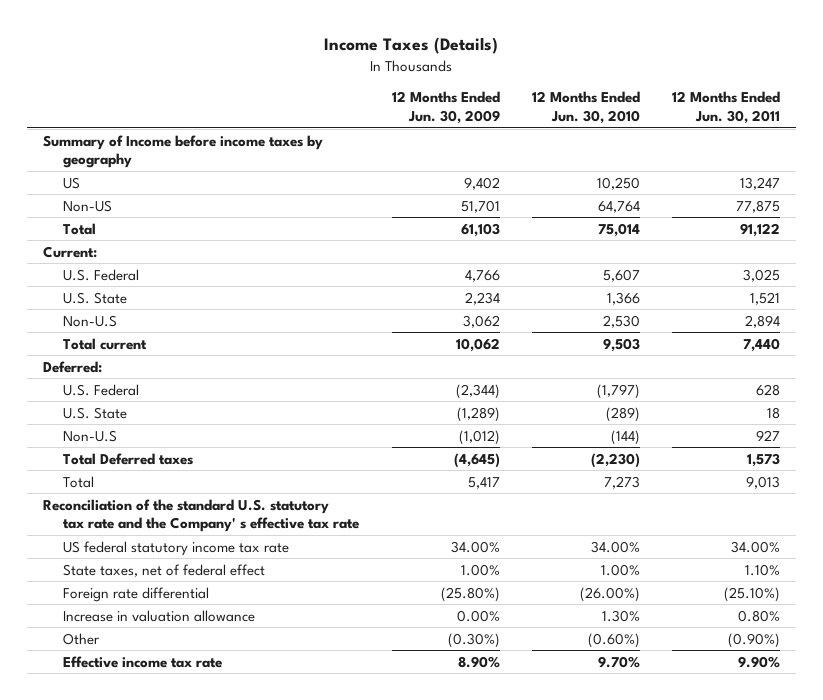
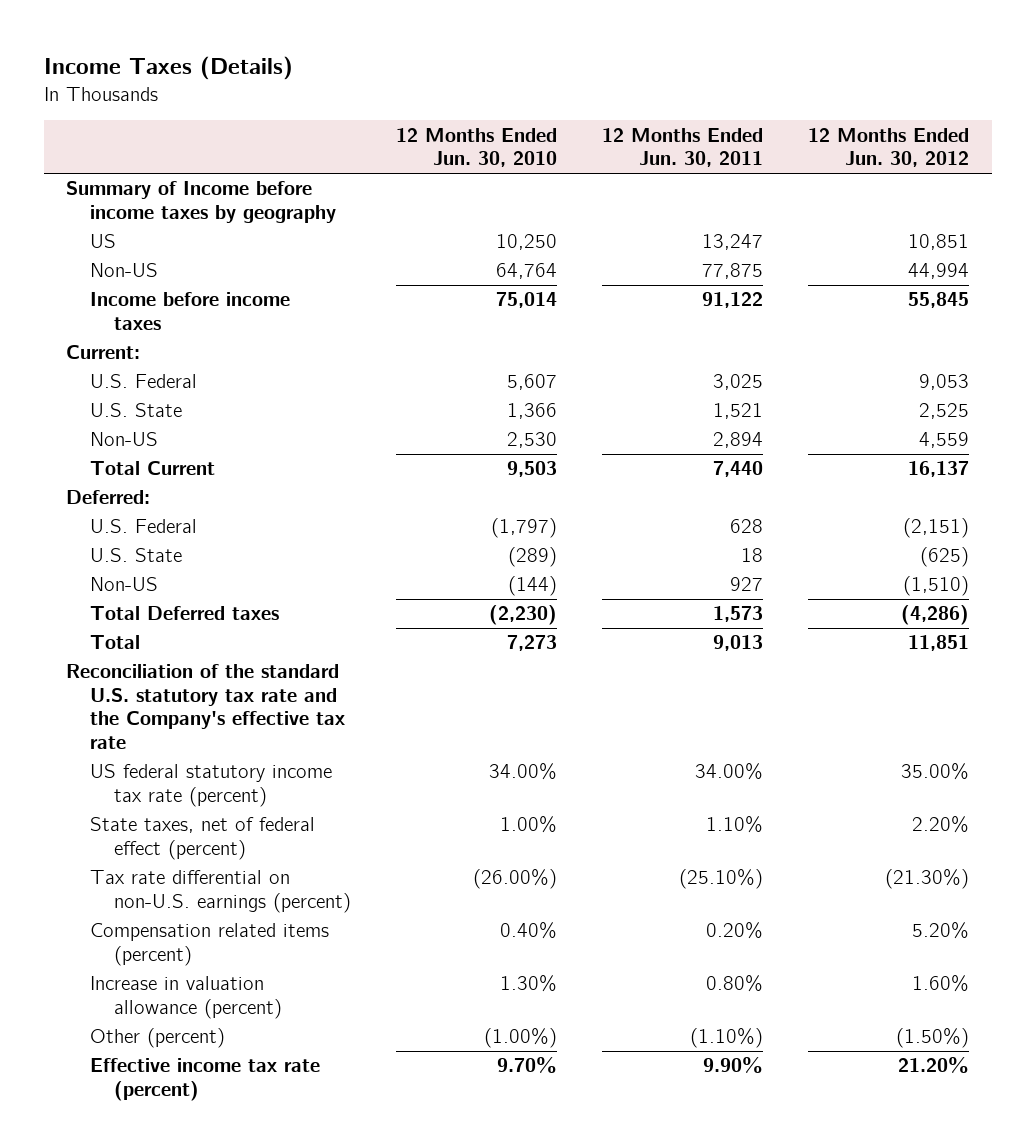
[391,91,500,125] 12 Months Ended Jun. 30, 2009 -> none
none -> [808,127,970,168] 12 Months Ended Jun. 30, 2012
[63,222,97,235] Total -> [90,292,291,330] Income before income taxes
[63,314,118,327] Non-U.S -> [90,432,159,447] Non-US
[63,337,148,350] Total current -> [90,461,216,476] Total Current
[63,429,118,442] Non-U.S -> [90,577,159,592] Non-US
[42,498,360,533] Reconciliation of the standard U.S. statutory tax rate and the Company' s effective tax rate -> [66,664,346,749] Reconciliation of the standard U.S. statutory tax rate and the Company's effective tax rate
[63,540,290,556] US federal statutory income tax rate -> [90,764,333,807] US federal statutory income tax rate (percent)
[63,563,266,577] State taxes, net of federal effect -> [90,817,316,860] State taxes, net of federal effect (percent)
[63,586,210,602] Foreign rate differential -> [90,870,352,913] Tax rate differential on non-U.S. earnings (percent)
none -> [90,923,330,966] Compensation related items (percent)
[63,609,256,622] Increase in valuation allowance -> [90,976,283,1019] Increase in valuation allowance (percent)
[63,632,101,645] Other -> [90,1028,226,1049] Other (percent)
[587,632,640,648] (0.60%) -> [484,1028,558,1049] (1.00%)
[727,632,780,648] (0.90%) -> [690,1028,764,1049] (1.10%)
[63,655,223,668] Effective income tax rate -> [90,1058,321,1101] Effective income tax rate (percent)

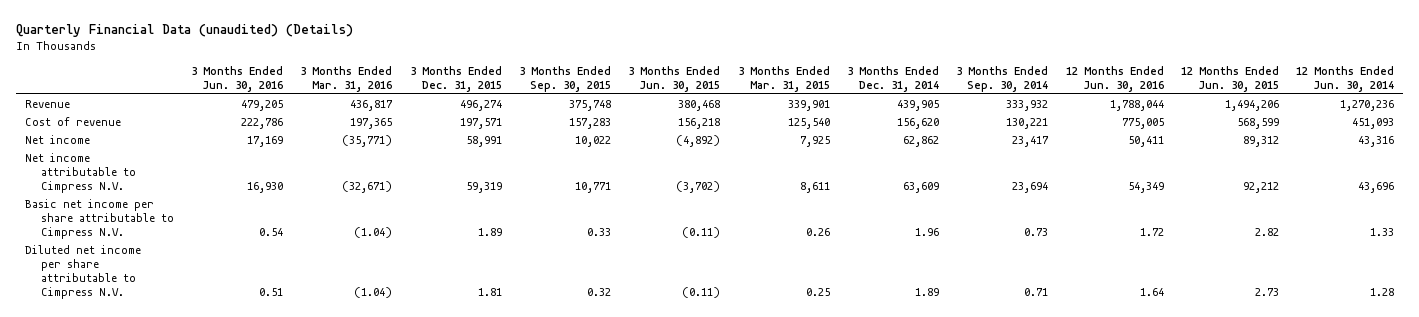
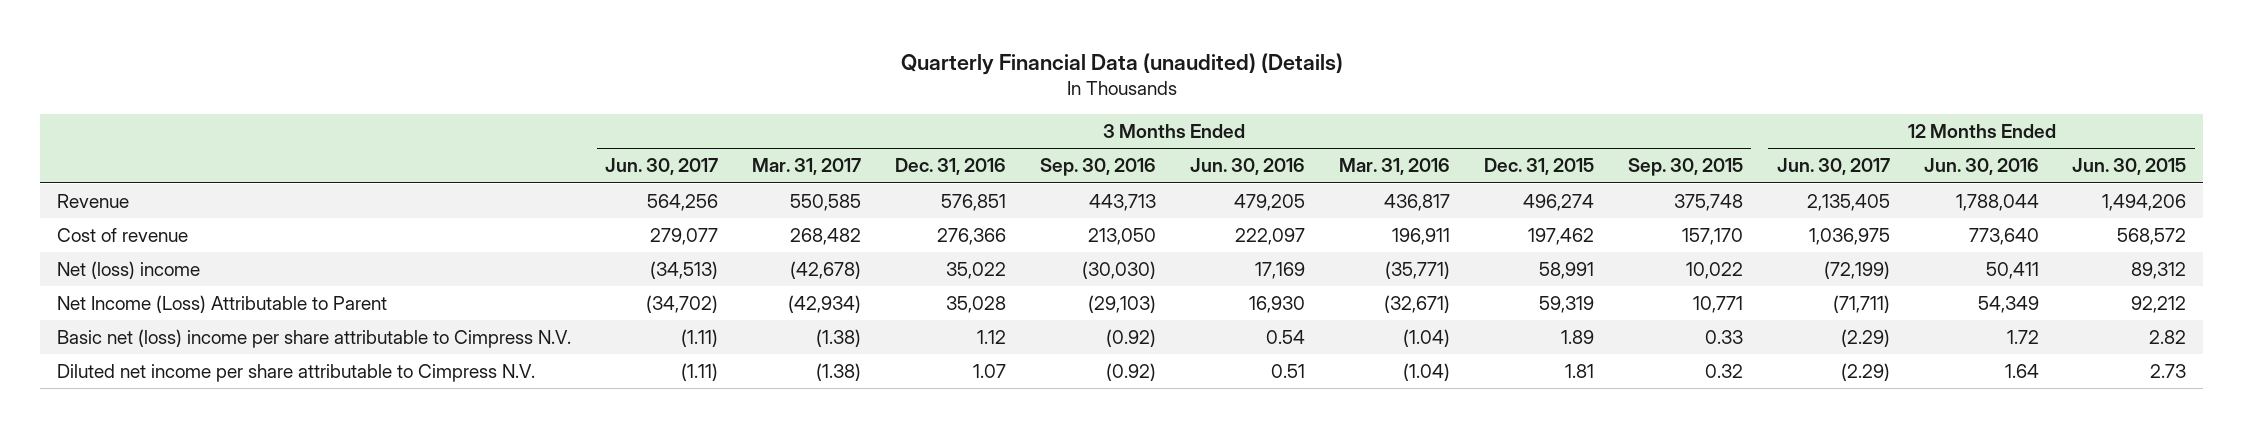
[628,65,721,92] 3 Months Ended Jun. 30, 2015 -> none
[737,65,830,92] 3 Months Ended Mar. 31, 2015 -> none
[846,65,939,92] 3 Months Ended Dec. 31, 2014 -> none
[956,65,1049,92] 3 Months Ended Sep. 30, 2014 -> none
[1296,65,1395,92] 12 Months Ended Jun. 30, 2014 -> none
none -> [605,158,719,176] Jun. 30, 2017
none -> [752,158,862,176] Mar. 31, 2017
none -> [895,158,1007,176] Dec. 31, 2016
none -> [1039,158,1156,177] Sep. 30, 2016
none -> [1776,158,1890,176] Jun. 30, 2017
[240,117,283,129] 222,786 -> [1234,228,1305,246] 222,097
[350,117,393,129] 197,365 -> [1391,228,1450,246] 196,911
[459,117,502,129] 197,571 -> [1527,228,1594,246] 197,462
[568,117,611,129] 157,283 -> [1681,228,1743,246] 157,170
[1121,117,1164,129] 775,005 -> [1968,228,2039,246] 773,640
[1236,117,1279,129] 568,599 -> [2117,228,2187,246] 568,572
[24,134,90,144] Net income -> [57,261,201,280] Net (loss) income
[24,152,136,194] Net income attributable to Cimpress N.V. -> [57,295,388,314] Net Income (Loss) Attributable to Parent
[24,198,174,240] Basic net income per share attributable to Cimpress N.V. -> [57,329,572,349] Basic net (loss) income per share attributable to Cimpress N.V.

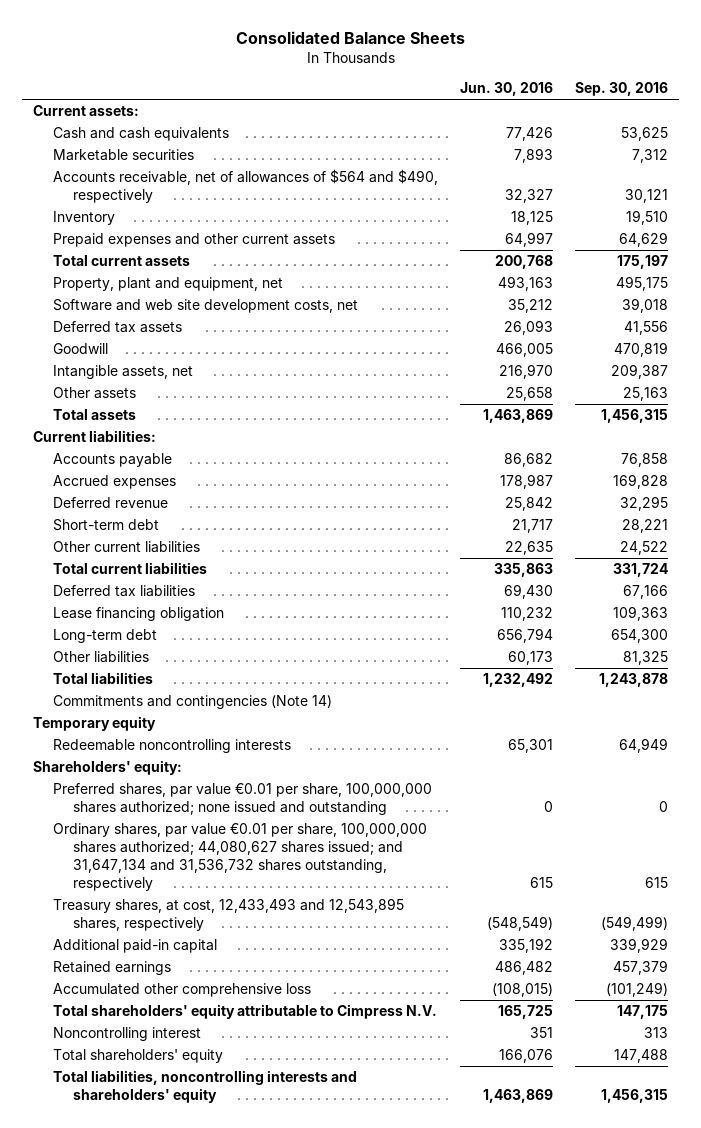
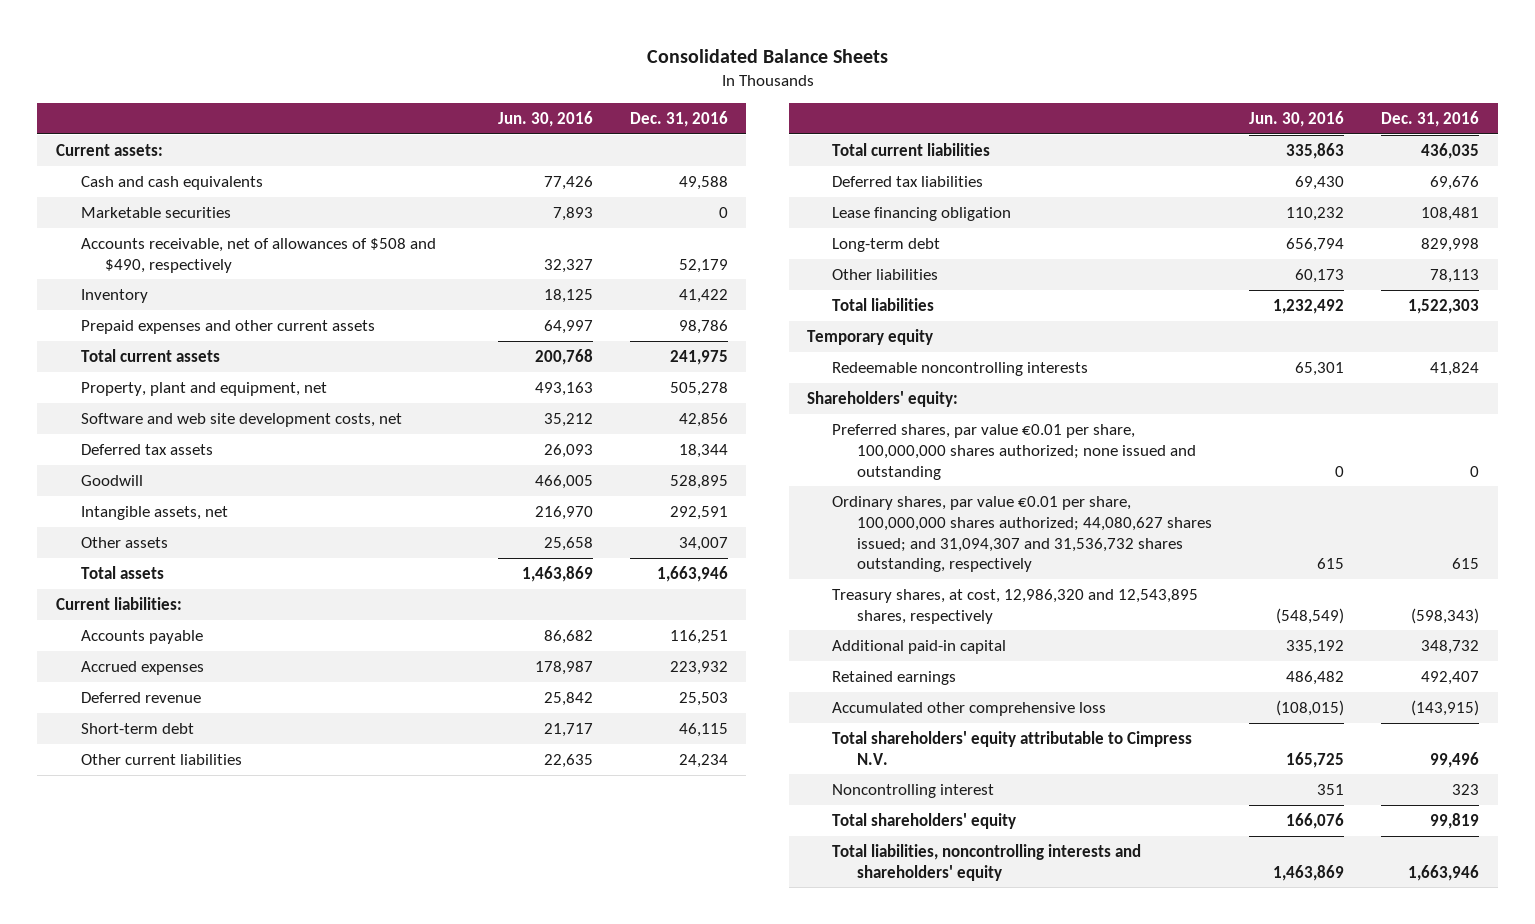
[574,82,668,97] Sep. 30, 2016 -> none
none -> [629,110,728,127] Dec. 31, 2016
[53,168,439,204] Accounts receivable, net of allowances of $564 and $490, respectively -> [80,237,436,273] Accounts receivable, net of allowances of $508 and $490, respectively
[53,694,333,709] Commitments and contingencies (Note 14) -> none
[53,822,428,892] Ordinary shares, par value €0.01 per share, 100,000,000 shares authorized; 44,080,627 shares issued; and 31,647,134 and 31,536,732 shares outstanding, respectively -> [831,495,1212,573] Ordinary shares, par value €0.01 per share, 100,000,000 shares authorized; 44,080,627 shares issued; and 31,094,307 and 31,536,732 shares outstanding, respectively
[53,897,405,932] Treasury shares, at cost, 12,433,493 and 12,543,895 shares, respectively -> [831,588,1198,624] Treasury shares, at cost, 12,986,320 and 12,543,895 shares, respectively

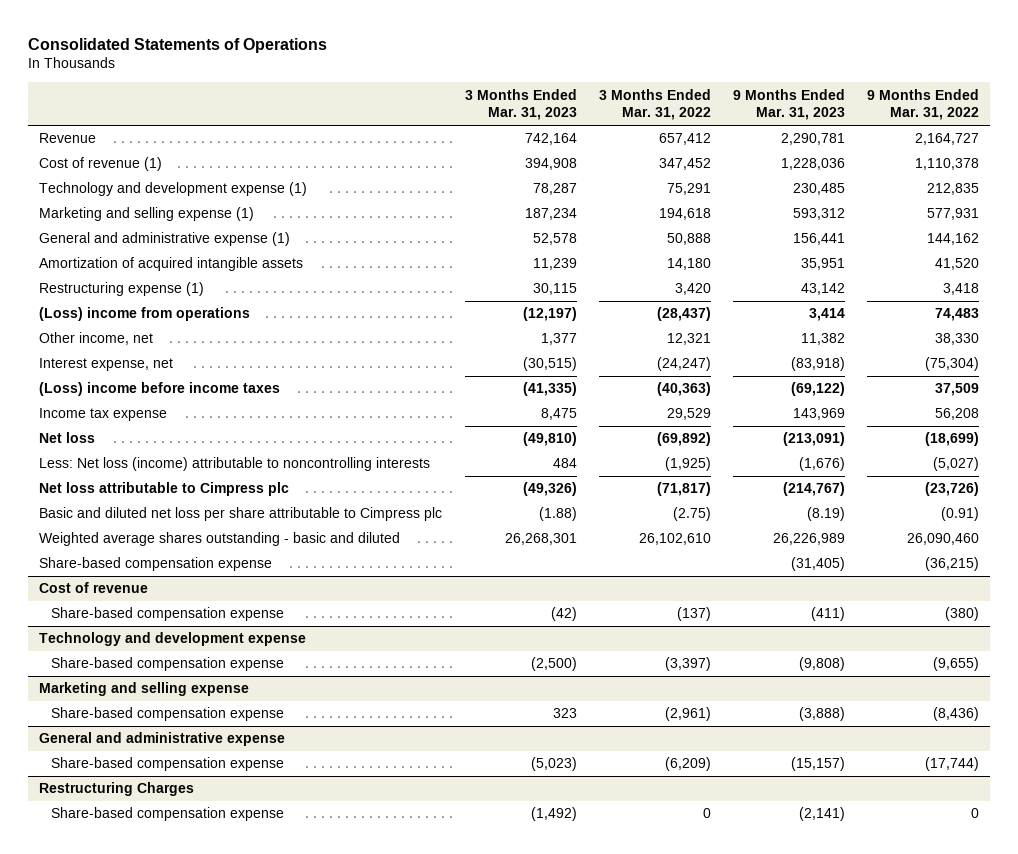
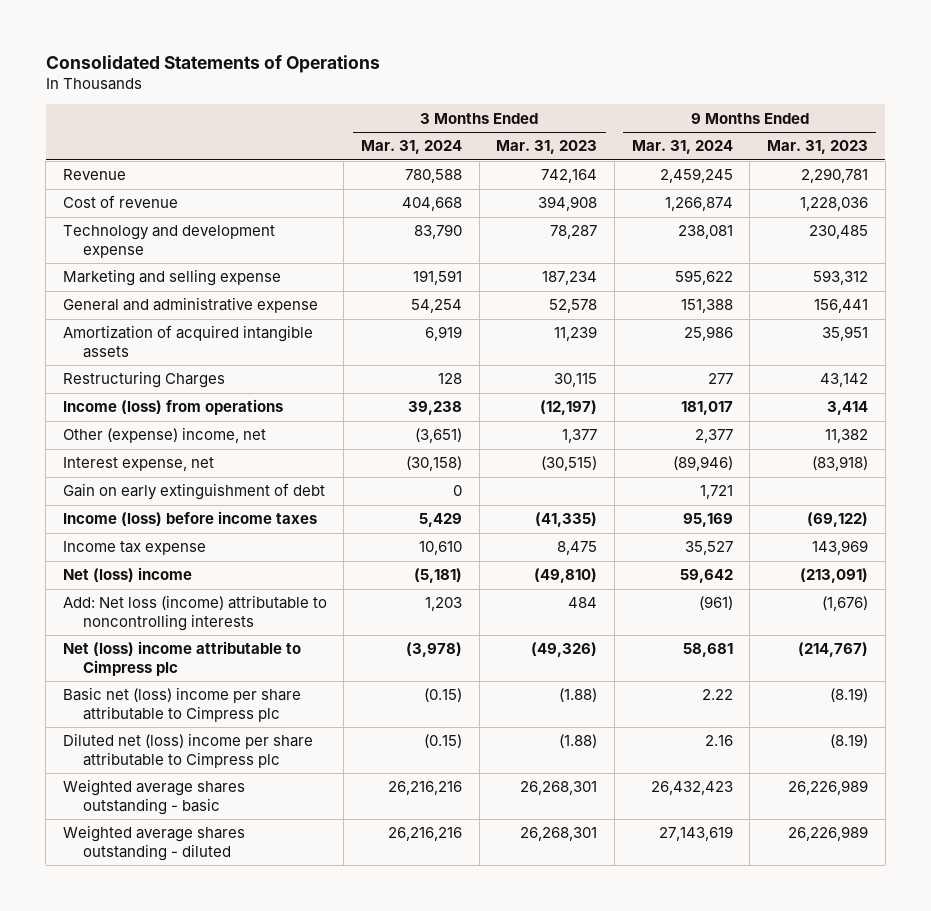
[598,88,711,121] 3 Months Ended Mar. 31, 2022 -> none
[867,88,980,121] 9 Months Ended Mar. 31, 2022 -> none
none -> [361,140,463,155] Mar. 31, 2024
none -> [631,140,733,155] Mar. 31, 2024
[39,157,163,172] Cost of revenue (1) -> [62,195,178,209] Cost of revenue
[39,182,308,197] Technology and development expense (1) -> [62,225,275,258] Technology and development expense
[39,207,255,222] Marketing and selling expense (1) -> [62,269,281,287] Marketing and selling expense
[39,232,291,247] General and administrative expense (1) -> [62,297,318,314] General and administrative expense
[39,282,205,297] Restructuring expense (1) -> [62,371,225,389] Restructuring Charges
[39,307,251,322] (Loss) income from operations -> [62,399,283,416] Income (loss) from operations
[39,332,154,346] Other income, net -> [62,427,266,444] Other (expense) income, net
none -> [62,483,325,501] Gain on early extinguishment of debt
[39,382,281,397] (Loss) income before income taxes -> [62,511,317,527] Income (loss) before income taxes
[39,557,273,572] Share-based compensation expense -> none
[39,582,149,594] Cost of revenue -> none
[51,607,285,622] Share-based compensation expense -> none
[39,632,307,647] Technology and development expense -> none
[51,657,285,672] Share-based compensation expense -> none
[39,682,250,697] Marketing and selling expense -> none
[51,707,285,722] Share-based compensation expense -> none
[39,732,286,747] General and administrative expense -> none
[51,757,285,772] Share-based compensation expense -> none
[39,782,195,797] Restructuring Charges -> none
[51,807,285,822] Share-based compensation expense -> none
[39,432,96,444] Net loss -> [62,567,192,583] Net (loss) income
[39,457,431,472] Less: Net loss (income) attributable to noncontrolling interests -> [62,595,327,631] Add: Net loss (income) attributable to noncontrolling interests
[39,482,290,497] Net loss attributable to Cimpress plc -> [62,641,301,676] Net (loss) income attributable to Cimpress plc
[39,507,443,522] Basic and diluted net loss per share attributable to Cimpress plc -> [62,687,301,722] Basic net (loss) income per share attributable to Cimpress plc
none -> [62,733,313,768] Diluted net (loss) income per share attributable to Cimpress plc
[39,532,401,547] Weighted average shares outstanding - basic and diluted -> [62,779,245,815] Weighted average shares outstanding - basic
none -> [62,825,245,861] Weighted average shares outstanding - diluted

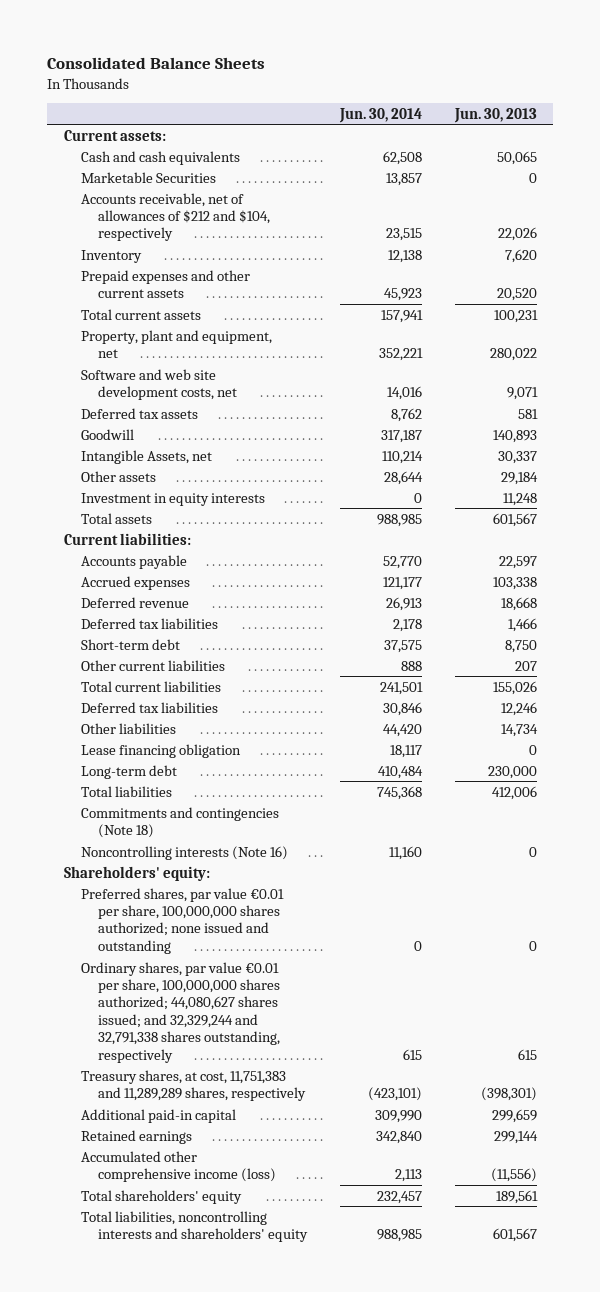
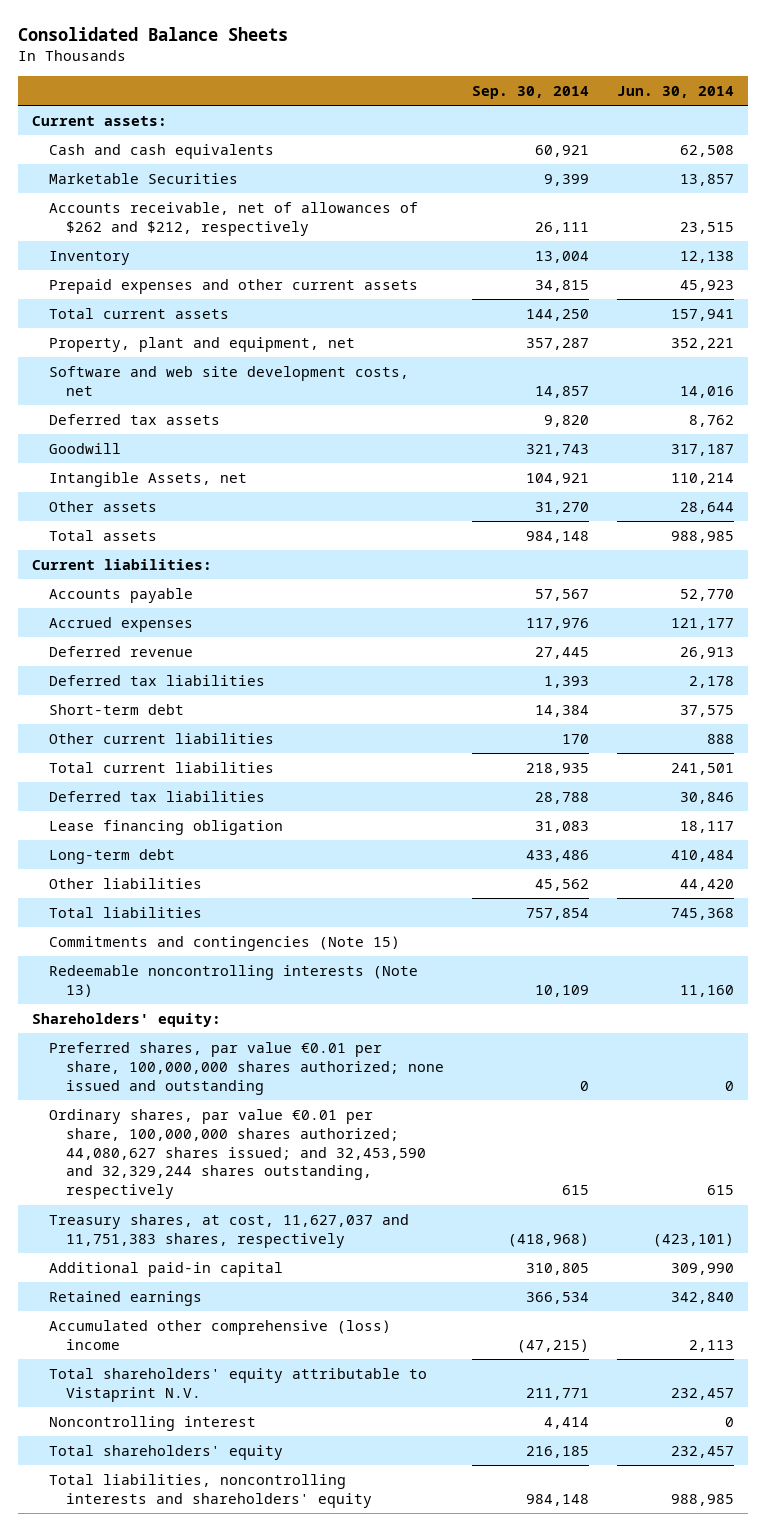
[453,107,537,123] Jun. 30, 2013 -> none
none -> [471,85,589,99] Sep. 30, 2014
[80,192,270,242] Accounts receivable, net of allowances of $212 and $104, respectively -> [49,201,419,236] Accounts receivable, net of allowances of $262 and $212, respectively
[80,492,265,506] Investment in equity interests -> none
[80,722,176,734] Other liabilities -> [49,877,203,889] Other liabilities
[80,806,279,838] Commitments and contingencies (Note 18) -> [49,935,401,951] Commitments and contingencies (Note 15)
[80,845,288,860] Noncontrolling interests (Note 16) -> [49,964,419,997] Redeemable noncontrolling interests (Note 13)
[80,961,280,1063] Ordinary shares, par value €0.01 per share, 100,000,000 shares authorized; 44,080,627 shares issued; and 32,329,244 and 32,791,338 shares outstanding, respectively -> [49,1108,426,1200] Ordinary shares, par value €0.01 per share, 100,000,000 shares authorized; 44,080,627 shares issued; and 32,453,590 and 32,329,244 shares outstanding, respectively
[80,1069,306,1101] Treasury shares, at cost, 11,751,383 and 11,289,289 shares, respectively -> [49,1213,410,1248] Treasury shares, at cost, 11,627,037 and 11,751,383 shares, respectively
[80,1150,276,1182] Accumulated other comprehensive income (loss) -> [49,1319,392,1350] Accumulated other comprehensive (loss) income
none -> [49,1367,428,1402] Total shareholders' equity attributable to Vistaprint N.V.
none -> [49,1415,257,1431] Noncontrolling interest

